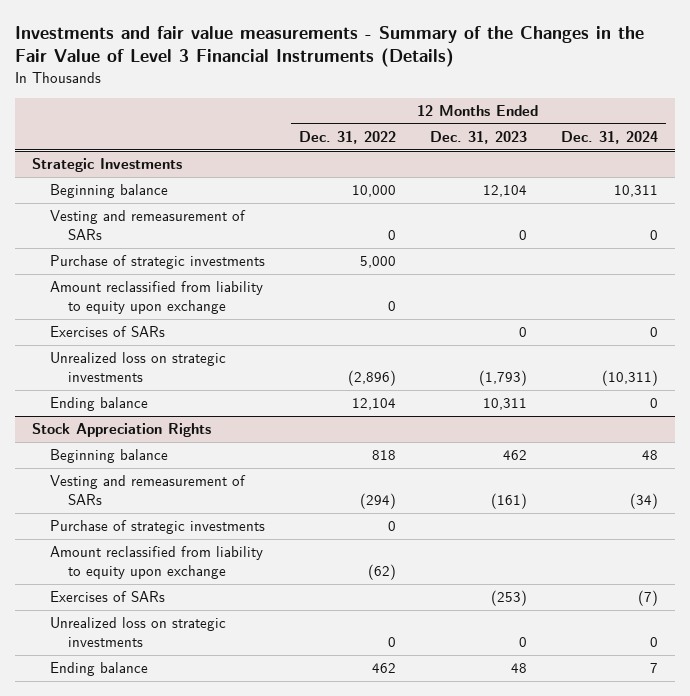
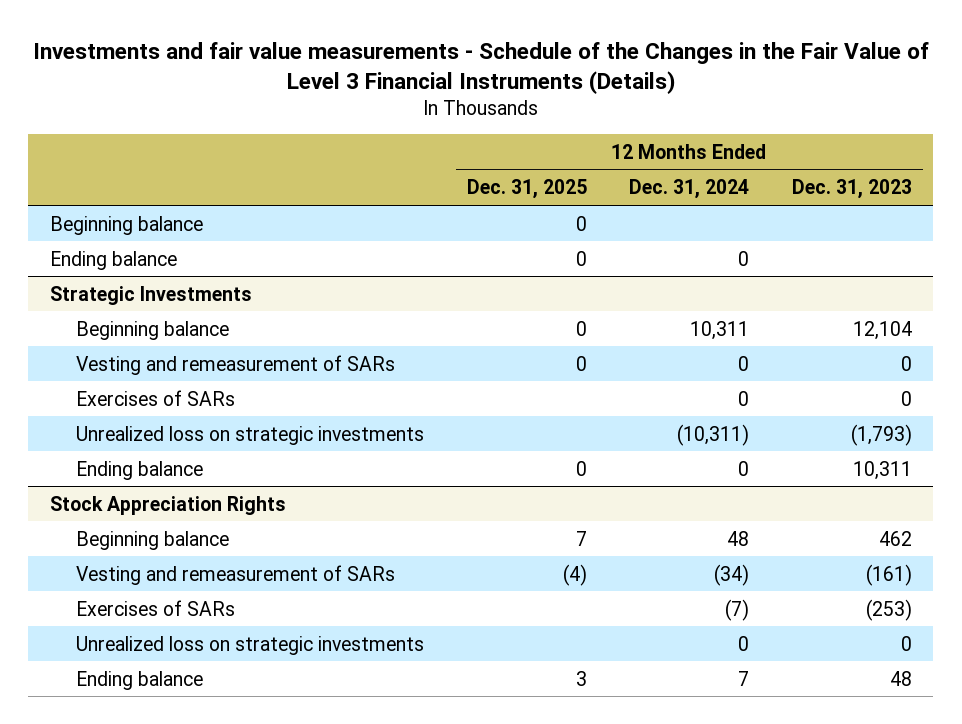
[15,25,645,68] Investments and fair value measurements - Summary of the Changes in the Fair Value of Level 3 Financial Instruments (Details) -> [32,41,929,94] Investments and fair value measurements - Schedule of the Changes in the Fair Value of Level 3 Financial Instruments (Details)
[299,131,397,145] Dec. 31, 2022 -> none
none -> [466,179,587,200] Dec. 31, 2025
none -> [49,215,203,235] Beginning balance
none -> [49,250,177,270] Ending balance
[50,255,266,270] Purchase of strategic investments -> none
[50,281,264,314] Amount reclassified from liability to equity upon exchange -> none
[50,520,266,535] Purchase of strategic investments -> none
[50,546,264,579] Amount reclassified from liability to equity upon exchange -> none

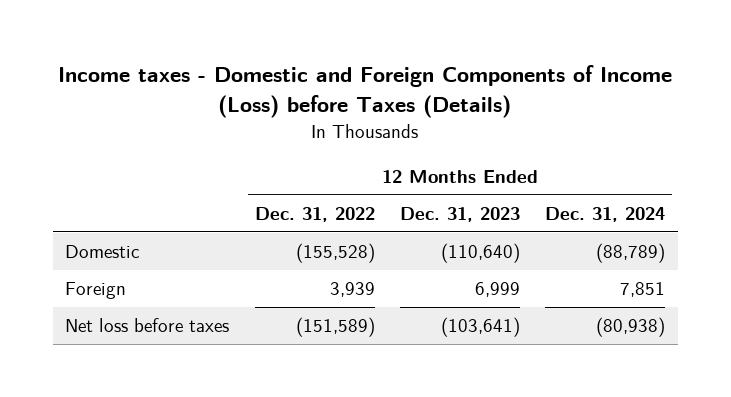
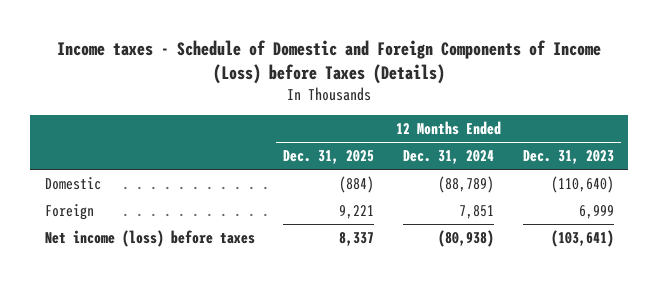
[58,65,673,119] Income taxes - Domestic and Foreign Components of Income (Loss) before Taxes (Details) -> [57,39,602,84] Income taxes - Schedule of Domestic and Foreign Components of Income (Loss) before Taxes (Details)
[254,206,375,222] Dec. 31, 2022 -> none
none -> [283,150,375,165] Dec. 31, 2025
[65,318,230,333] Net loss before taxes -> [44,229,255,247] Net income (loss) before taxes

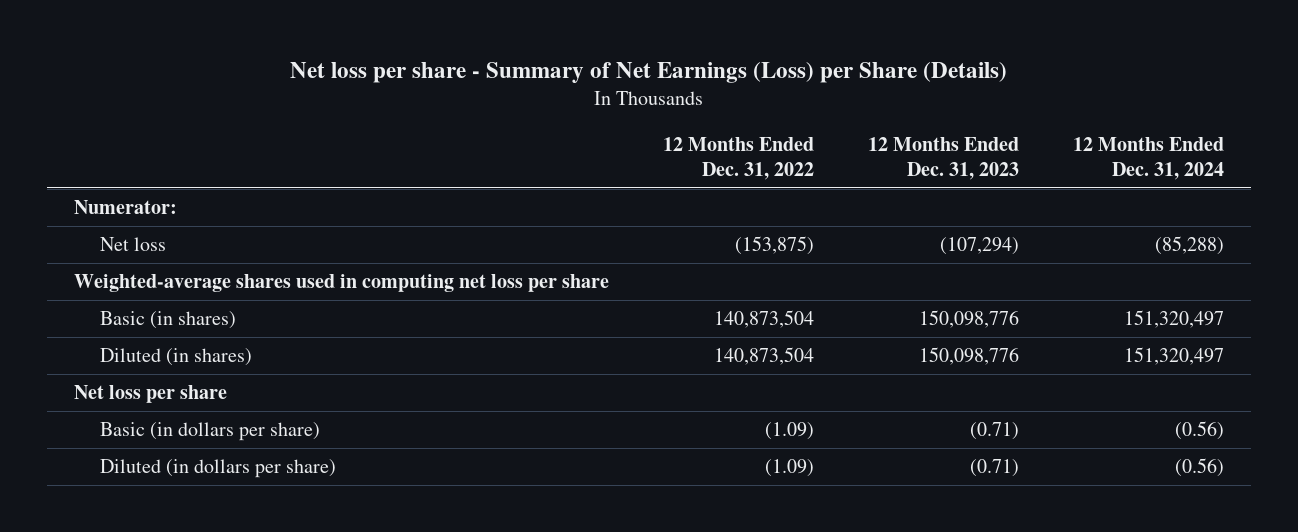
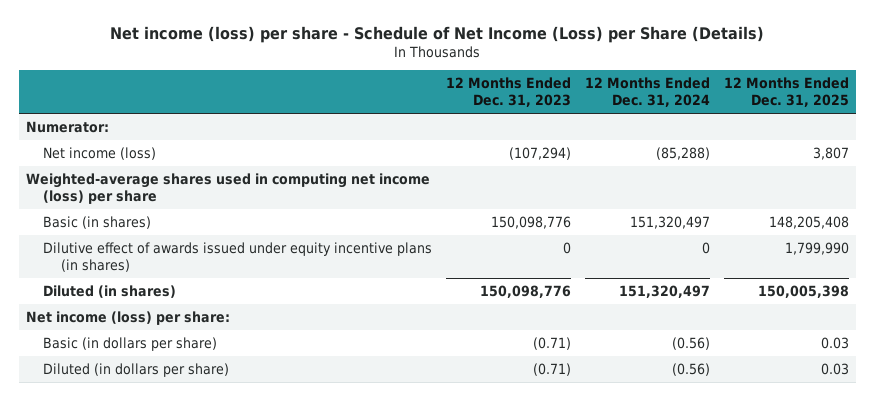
[289,62,1007,84] Net loss per share - Summary of Net Earnings (Loss) per Share (Details) -> [110,26,765,44] Net income (loss) per share - Schedule of Net Income (Loss) per Share (Details)
[662,136,814,181] 12 Months Ended Dec. 31, 2022 -> none
none -> [724,77,850,108] 12 Months Ended Dec. 31, 2025
[99,236,166,251] Net loss -> [43,147,157,161] Net income (loss)
[73,273,609,292] Weighted-average shares used in computing net loss per share -> [25,173,430,204] Weighted-average shares used in computing net income (loss) per share
none -> [43,242,433,272] Dilutive effect of awards issued under equity incentive plans (in shares)
[73,384,227,403] Net loss per share -> [25,311,230,326] Net income (loss) per share:

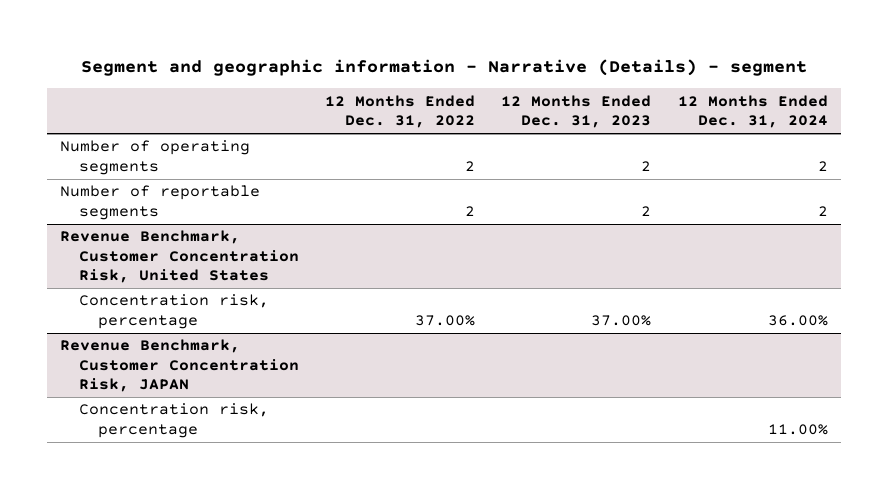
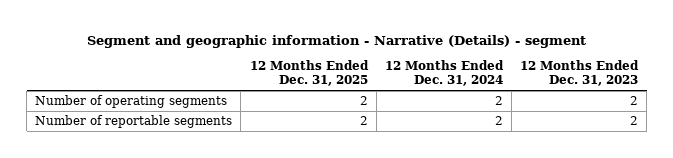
[325,94,476,129] 12 Months Ended Dec. 31, 2022 -> none
none -> [249,60,369,87] 12 Months Ended Dec. 31, 2025
[60,230,300,284] Revenue Benchmark, Customer Concentration Risk, United States -> none
[79,294,270,329] Concentration risk, percentage -> none
[60,339,300,393] Revenue Benchmark, Customer Concentration Risk, JAPAN -> none
[79,403,270,438] Concentration risk, percentage -> none

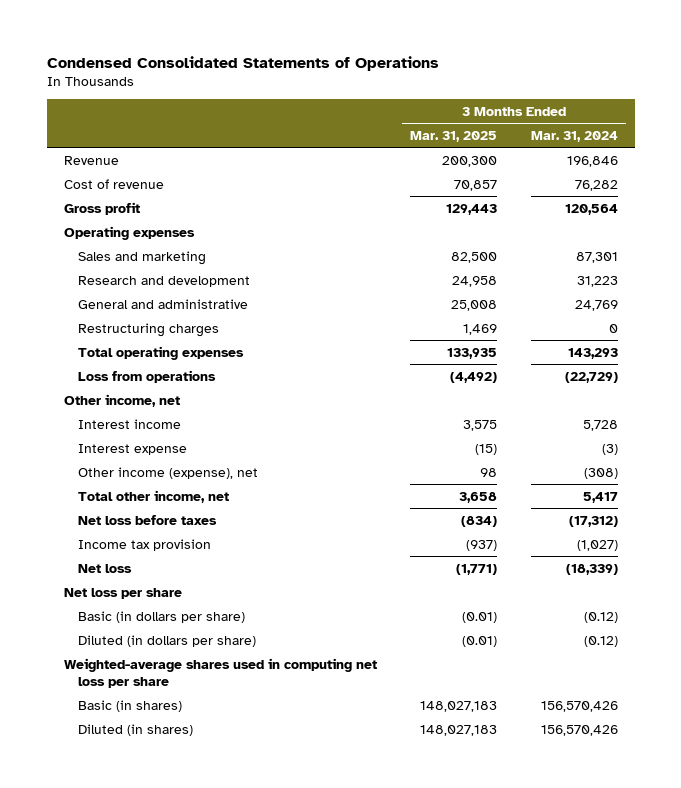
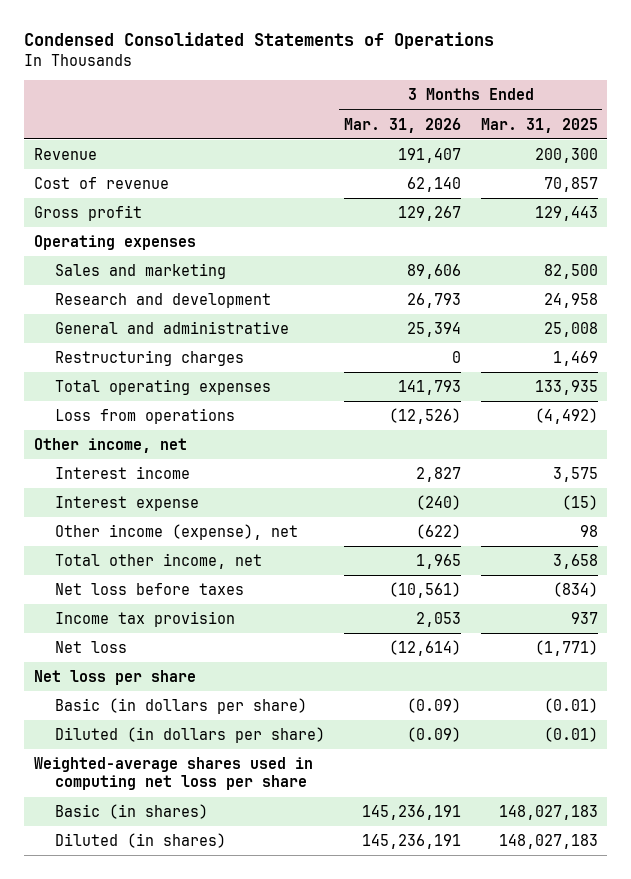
[530,130,618,142] Mar. 31, 2024 -> none
none -> [344,117,462,133] Mar. 31, 2026
[466,539,498,551] (937) -> [570,611,598,624] 937

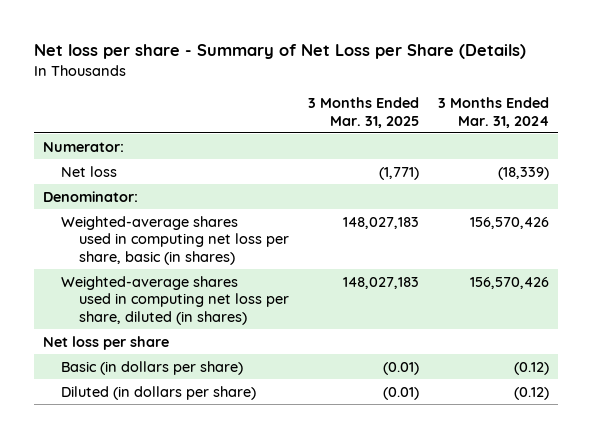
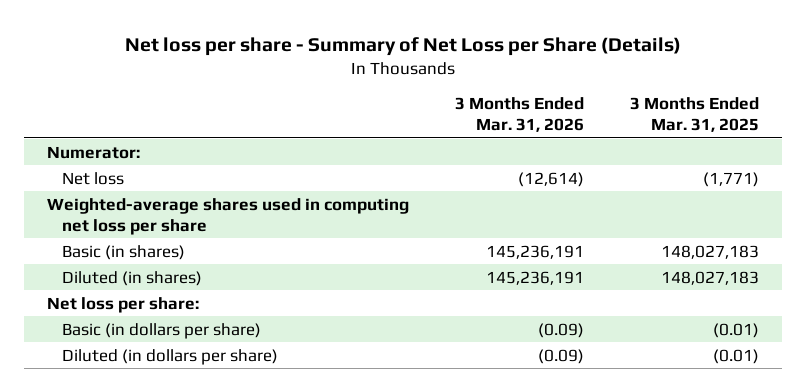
[437,97,549,128] 3 Months Ended Mar. 31, 2024 -> none
none -> [454,97,584,133] 3 Months Ended Mar. 31, 2026
[43,190,139,202] Denominator: -> none
none -> [47,197,410,235] Weighted-average shares used in computing net loss per share
[61,215,290,265] Weighted-average shares used in computing net loss per share, basic (in shares) -> [61,244,185,260] Basic (in shares)
[61,275,290,325] Weighted-average shares used in computing net loss per share, diluted (in shares) -> [61,270,202,286] Diluted (in shares)
[43,335,170,350] Net loss per share -> [47,296,200,313] Net loss per share:

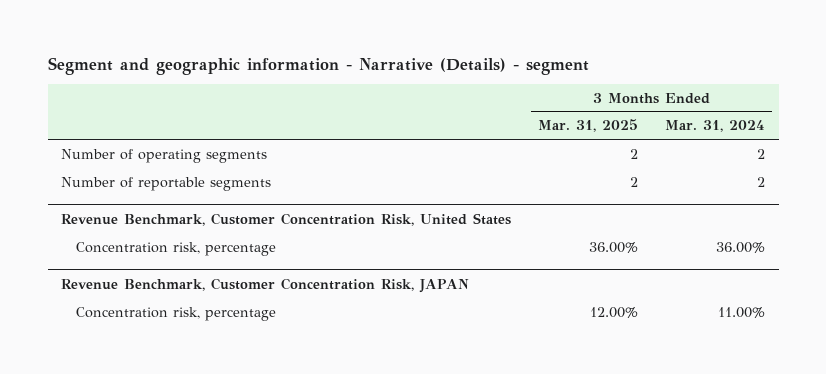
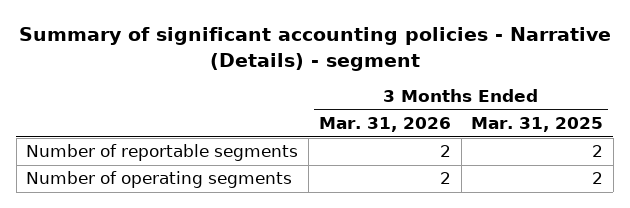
[47,56,589,75] Segment and geographic information - Narrative (Details) - segment -> [18,27,611,71] Summary of significant accounting policies - Narrative (Details) - segment
[665,120,766,133] Mar. 31, 2024 -> none
none -> [318,117,451,133] Mar. 31, 2026
[61,212,512,226] Revenue Benchmark, Customer Concentration Risk, United States -> none
[76,241,277,256] Concentration risk, percentage -> none
[61,277,470,293] Revenue Benchmark, Customer Concentration Risk, JAPAN -> none
[76,306,277,321] Concentration risk, percentage -> none
[61,148,268,163] Number of operating segments -> [26,171,293,189] Number of operating segments

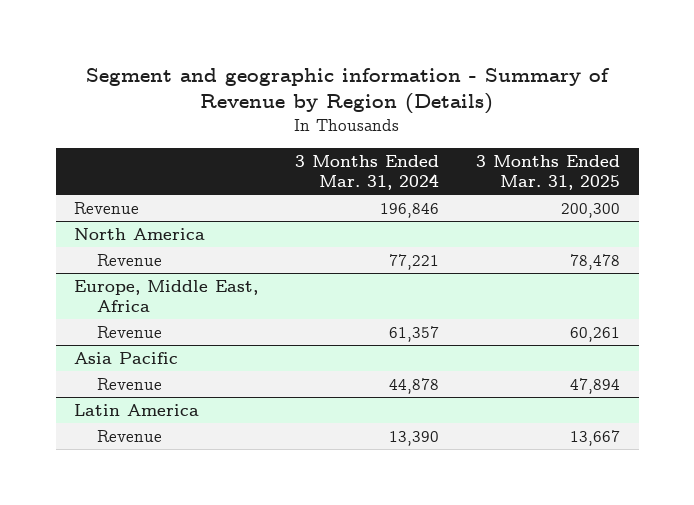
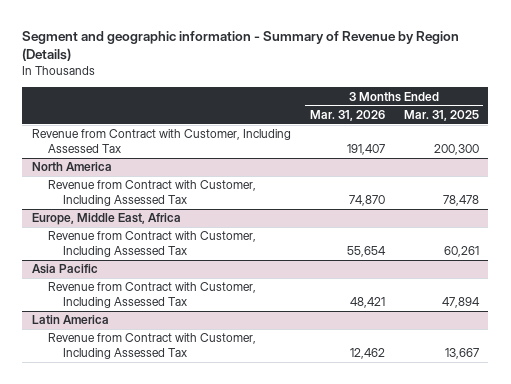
[295,155,440,191] 3 Months Ended Mar. 31, 2024 -> none
none -> [309,109,385,121] Mar. 31, 2026
[74,201,140,214] Revenue -> [31,129,291,154] Revenue from Contract with Customer, Including Assessed Tax
[96,253,162,266] Revenue -> [47,180,256,207] Revenue from Contract with Customer, Including Assessed Tax
[96,325,162,338] Revenue -> [47,231,256,258] Revenue from Contract with Customer, Including Assessed Tax
[96,377,162,390] Revenue -> [47,282,256,309] Revenue from Contract with Customer, Including Assessed Tax
[96,429,162,442] Revenue -> [47,333,256,360] Revenue from Contract with Customer, Including Assessed Tax

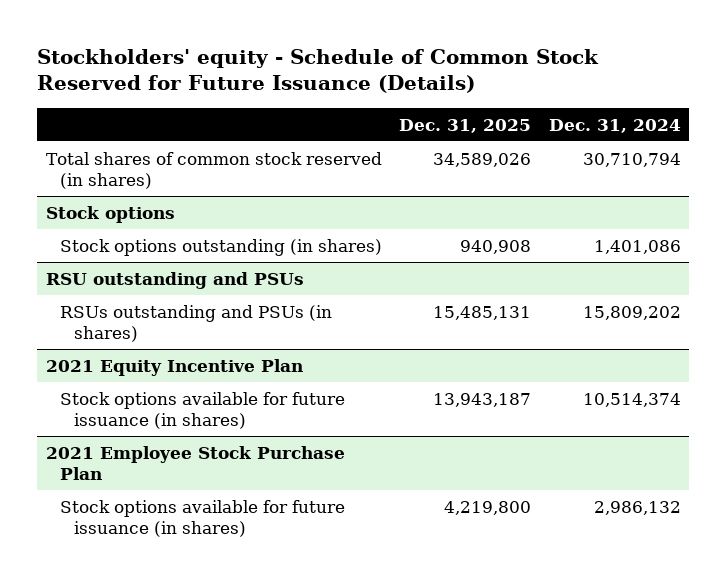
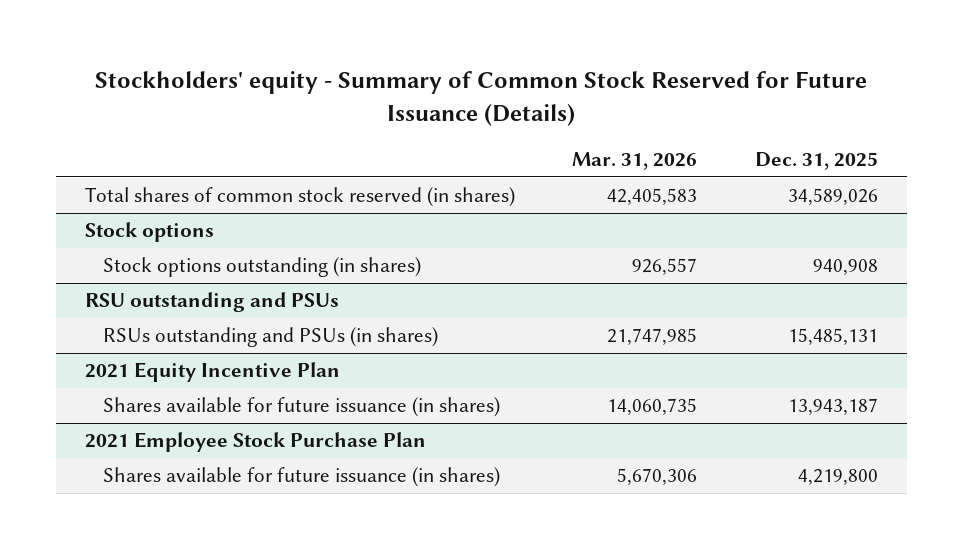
[36,48,599,94] Stockholders' equity - Schedule of Common Stock Reserved for Future Issuance (Details) -> [95,71,868,126] Stockholders' equity - Summary of Common Stock Reserved for Future Issuance (Details)
[548,118,681,133] Dec. 31, 2024 -> none
none -> [572,151,698,170] Mar. 31, 2026
[59,391,345,429] Stock options available for future issuance (in shares) -> [102,397,500,418] Shares available for future issuance (in shares)
[59,499,345,537] Stock options available for future issuance (in shares) -> [102,467,500,488] Shares available for future issuance (in shares)

